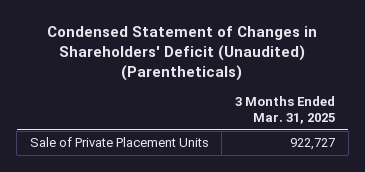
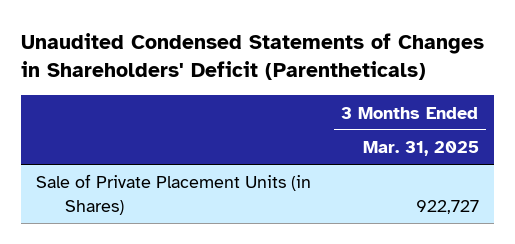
[47,25,318,81] Condensed Statement of Changes in Shareholders' Deficit (Unaudited) (Parentheticals) -> [21,33,485,81] Unaudited Condensed Statements of Changes in Shareholders' Deficit (Parentheticals)
[29,137,209,148] Sale of Private Placement Units -> [36,174,312,215] Sale of Private Placement Units (in Shares)

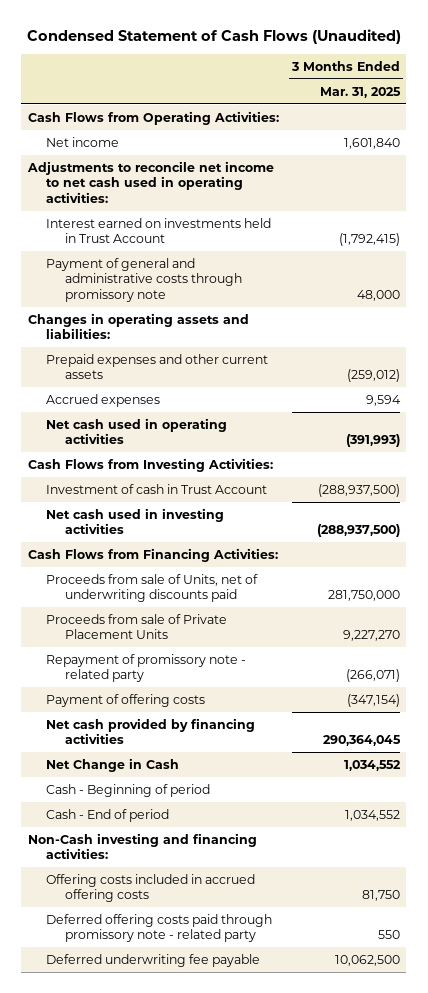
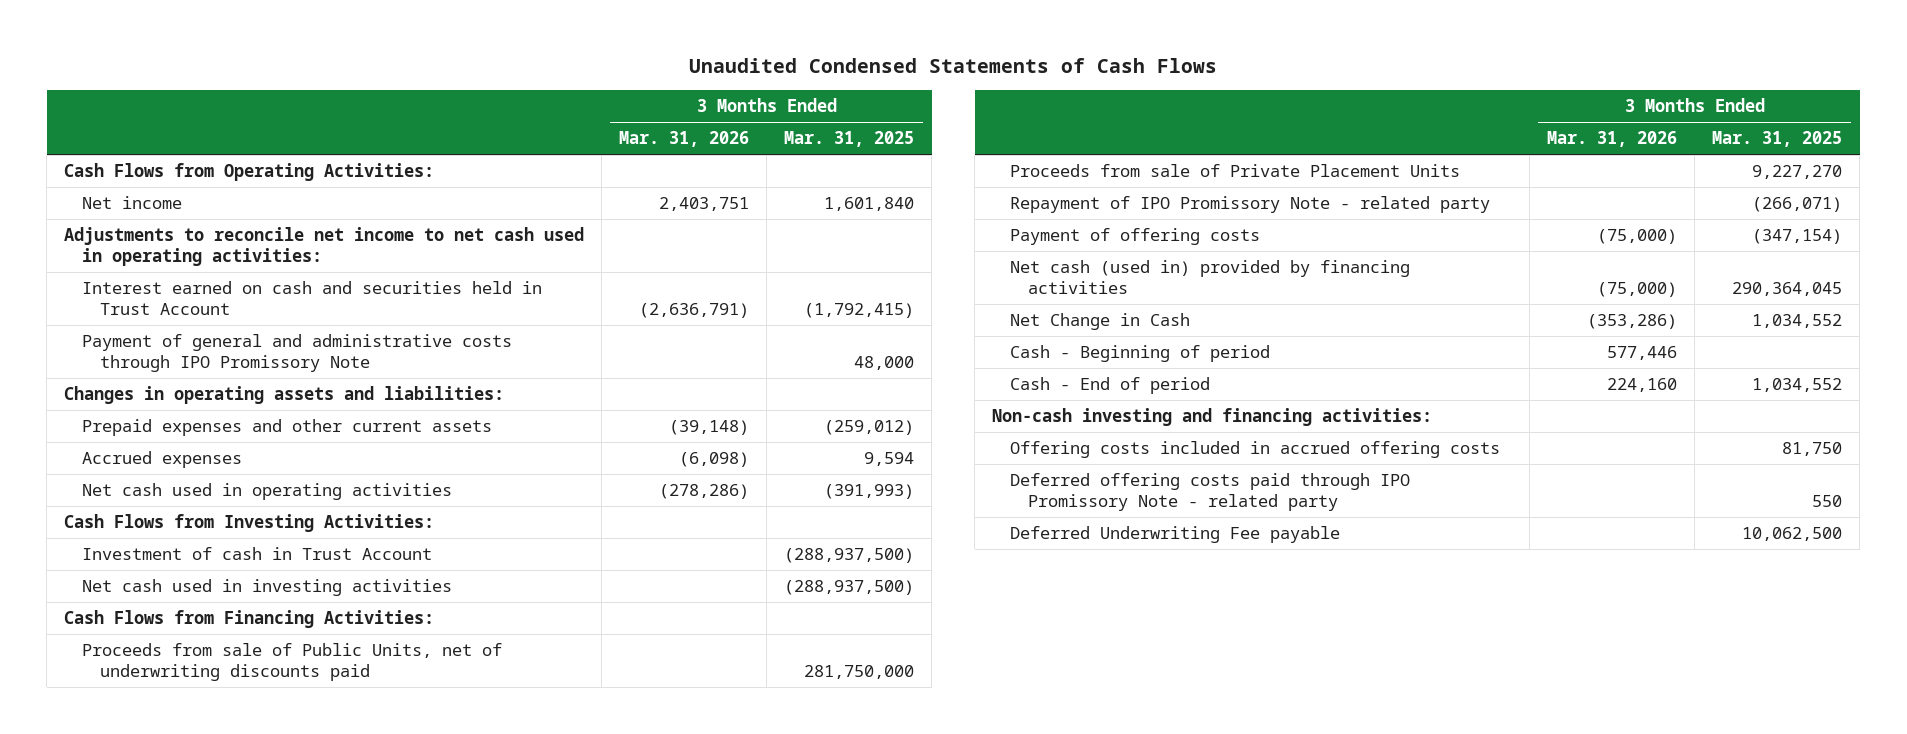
[26,28,401,44] Condensed Statement of Cash Flows (Unaudited) -> [689,57,1218,73] Unaudited Condensed Statements of Cash Flows
none -> [619,131,750,148] Mar. 31, 2026
[46,217,272,244] Interest earned on investments held in Trust Account -> [82,281,543,316] Interest earned on cash and securities held in Trust Account
[46,257,243,302] Payment of general and administrative costs through promissory note -> [82,334,513,373] Payment of general and administrative costs through IPO Promissory Note
[46,573,259,603] Proceeds from sale of Units, net of underwriting discounts paid -> [82,643,503,682] Proceeds from sale of Public Units, net of underwriting discounts paid
[46,653,247,683] Repayment of promissory note - related party -> [1010,196,1491,214] Repayment of IPO Promissory Note - related party
[46,717,256,745] Net cash provided by financing activities -> [1010,260,1411,295] Net cash (used in) provided by financing activities
[27,832,257,860] Non-Cash investing and financing activities: -> [992,408,1433,427] Non-cash investing and financing activities:
[46,913,273,943] Deferred offering costs paid through promissory note - related party -> [1010,473,1411,512] Deferred offering costs paid through IPO Promissory Note - related party
[46,953,261,967] Deferred underwriting fee payable -> [1010,526,1341,544] Deferred Underwriting Fee payable

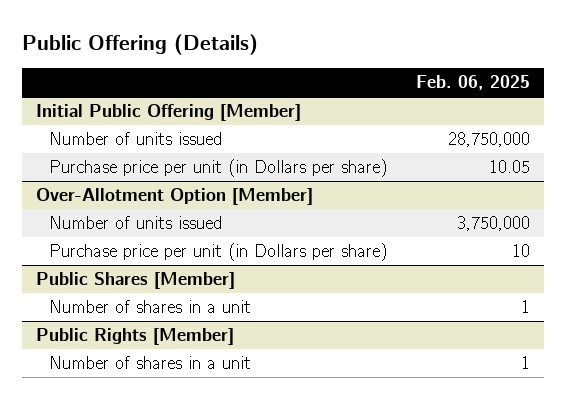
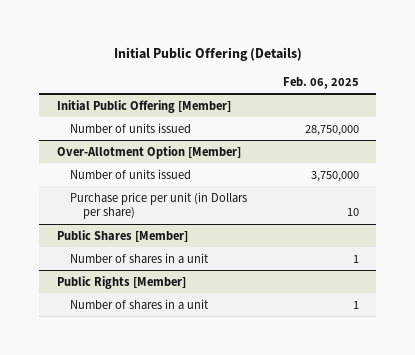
[22,33,259,55] Public Offering (Details) -> [113,46,302,61] Initial Public Offering (Details)
[49,159,388,178] Purchase price per unit (in Dollars per share) -> none

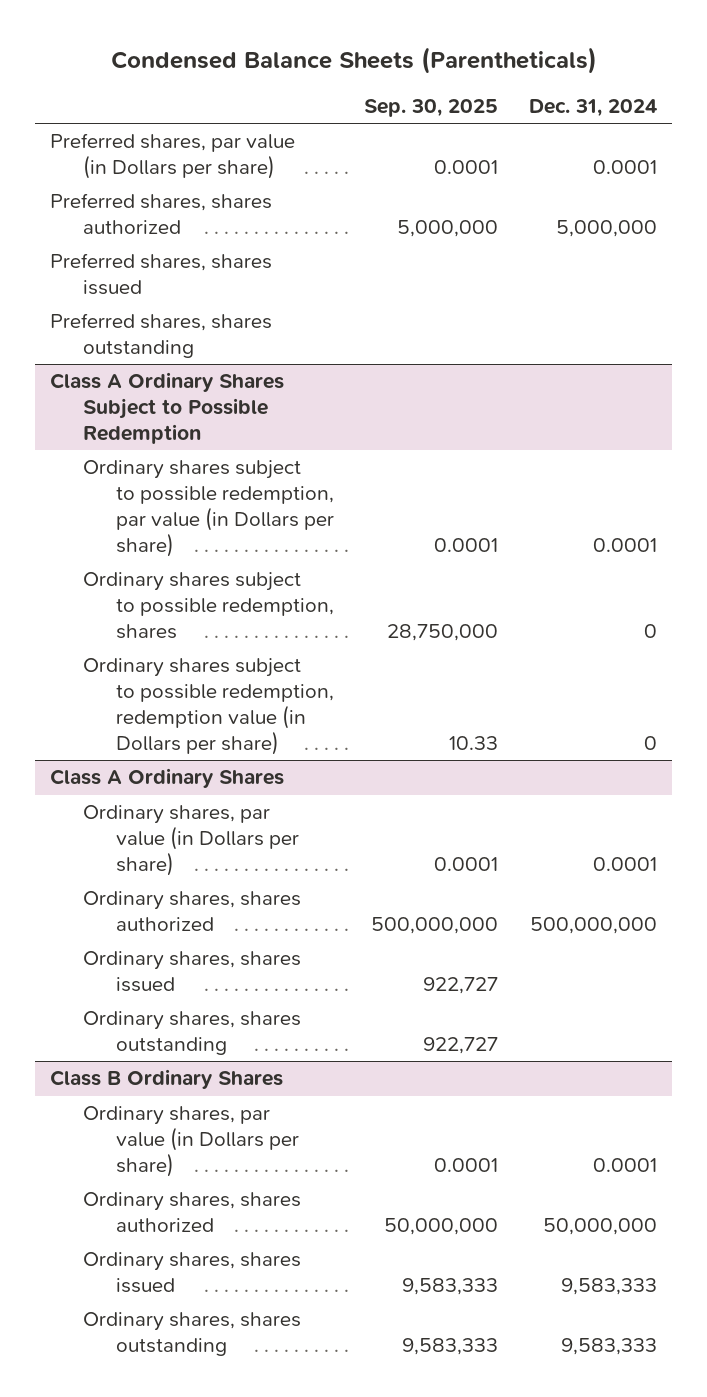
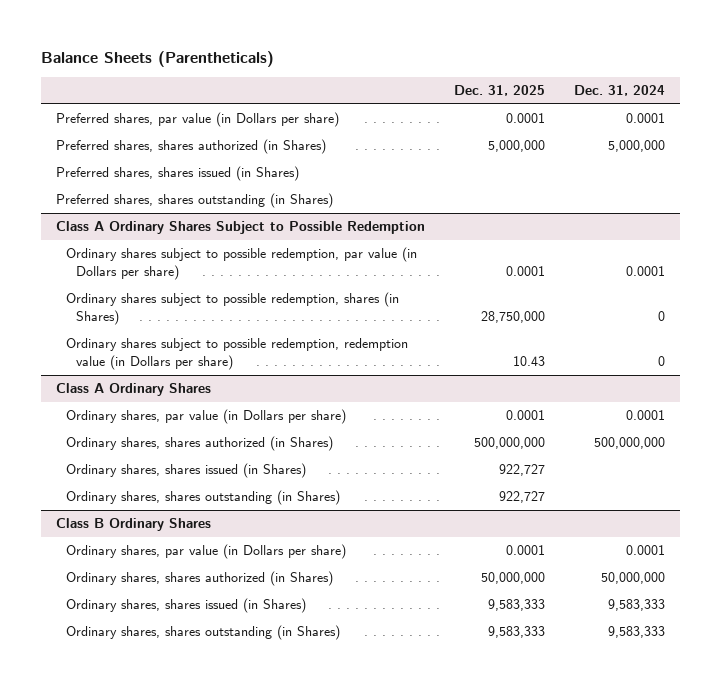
[110,46,597,74] Condensed Balance Sheets (Parentheticals) -> [41,50,275,67] Balance Sheets (Parentheticals)
[364,99,499,118] Sep. 30, 2025 -> none
none -> [454,85,546,97] Dec. 31, 2025
[50,193,273,235] Preferred shares, shares authorized -> [55,139,326,155] Preferred shares, shares authorized (in Shares)
[50,253,273,296] Preferred shares, shares issued -> [55,166,299,182] Preferred shares, shares issued (in Shares)
[50,313,273,359] Preferred shares, shares outstanding -> [55,193,333,209] Preferred shares, shares outstanding (in Shares)
[83,572,334,640] Ordinary shares subject to possible redemption, shares -> [65,292,399,325] Ordinary shares subject to possible redemption, shares (in Shares)
[83,891,302,932] Ordinary shares, shares authorized -> [65,436,333,452] Ordinary shares, shares authorized (in Shares)
[83,951,302,993] Ordinary shares, shares issued -> [65,463,306,479] Ordinary shares, shares issued (in Shares)
[83,1011,302,1056] Ordinary shares, shares outstanding -> [65,490,340,506] Ordinary shares, shares outstanding (in Shares)
[83,1192,302,1233] Ordinary shares, shares authorized -> [65,571,333,587] Ordinary shares, shares authorized (in Shares)
[83,1252,302,1294] Ordinary shares, shares issued -> [65,598,306,614] Ordinary shares, shares issued (in Shares)
[83,1312,302,1357] Ordinary shares, shares outstanding -> [65,625,340,641] Ordinary shares, shares outstanding (in Shares)

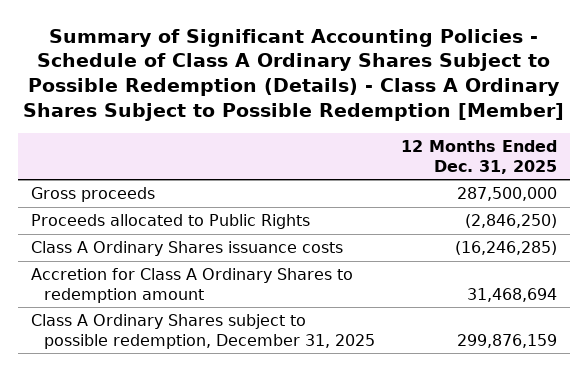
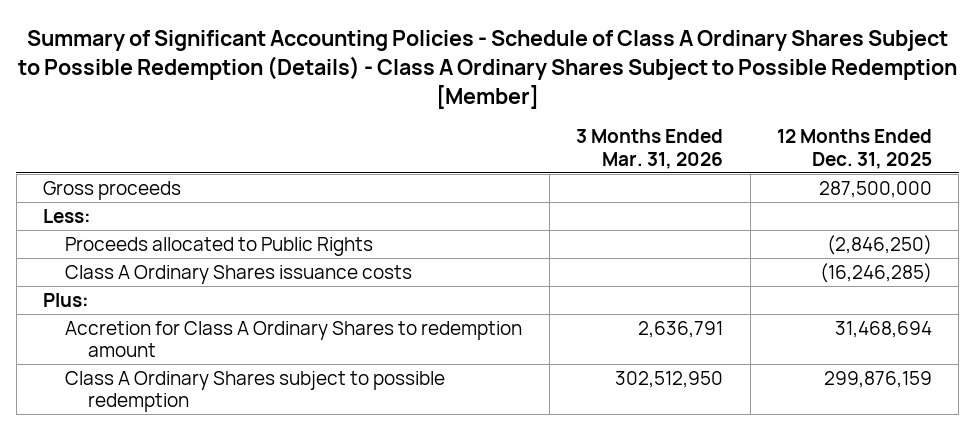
none -> [576,129,724,169] 3 Months Ended Mar. 31, 2026
none -> [43,208,92,223] Less:
none -> [43,292,90,307] Plus:
[30,314,376,349] Class A Ordinary Shares subject to possible redemption, December 31, 2025 -> [65,370,446,413] Class A Ordinary Shares subject to possible redemption

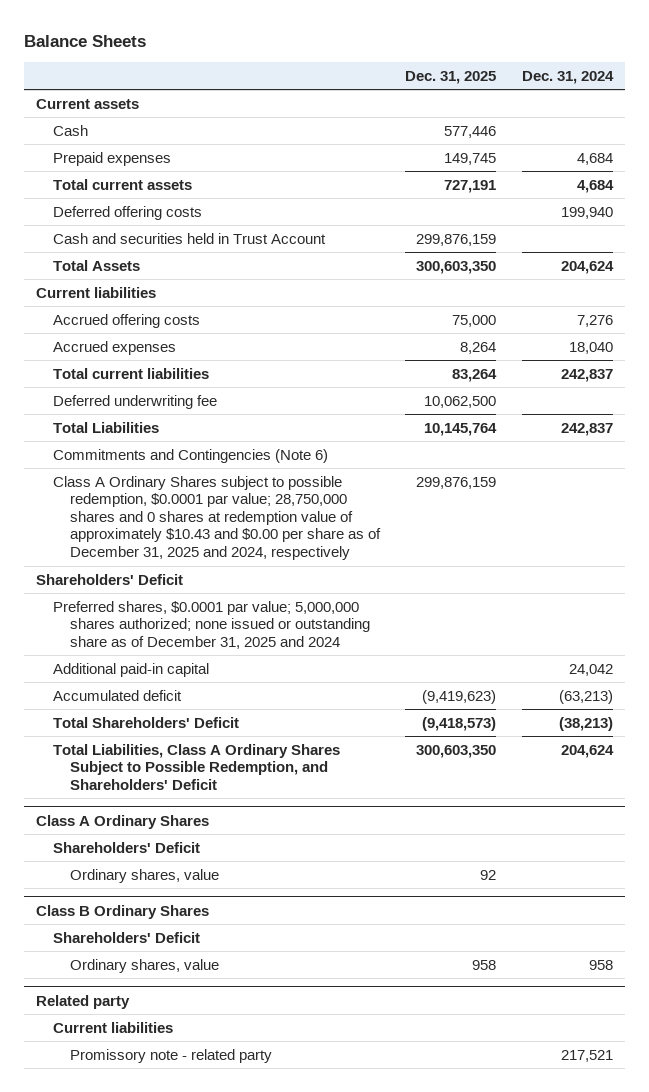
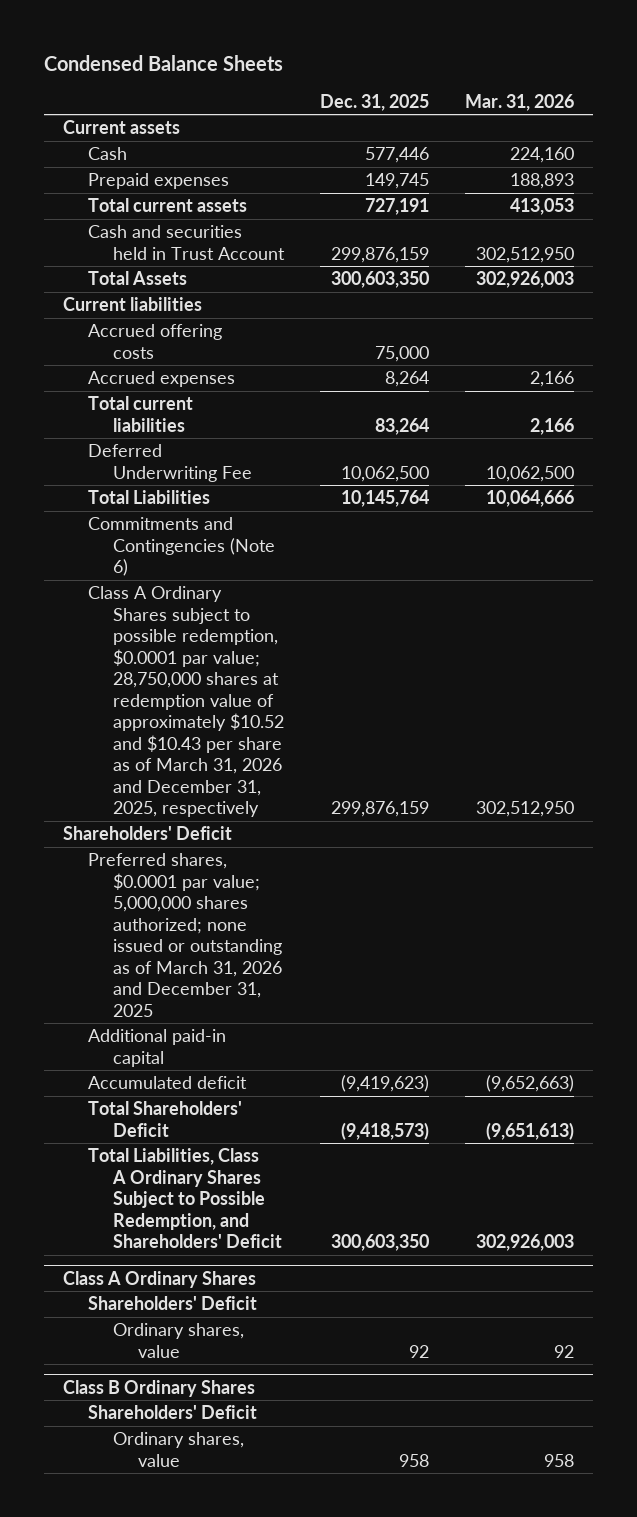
[23,34,146,47] Balance Sheets -> [44,55,284,72] Condensed Balance Sheets
[521,70,614,84] Dec. 31, 2024 -> none
none -> [465,93,575,111] Mar. 31, 2026
[53,205,203,220] Deferred offering costs -> none
[53,394,218,409] Deferred underwriting fee -> [87,444,252,482] Deferred Underwriting Fee
[53,475,382,561] Class A Ordinary Shares subject to possible redemption, $0.0001 par value; 28,750,000 shares and 0 shares at redemption value of approximately $10.43 and $0.00 per share as of December 31, 2025 and 2024, respectively -> [87,586,284,818] Class A Ordinary Shares subject to possible redemption, $0.0001 par value; 28,750,000 shares at redemption value of approximately $10.52 and $10.43 per share as of March 31, 2026 and December 31, 2025, respectively
[53,600,371,649] Preferred shares, $0.0001 par value; 5,000,000 shares authorized; none issued or outstanding share as of December 31, 2025 and 2024 -> [87,853,282,1017] Preferred shares, $0.0001 par value; 5,000,000 shares authorized; none issued or outstanding as of March 31, 2026 and December 31, 2025
[36,994,131,1009] Related party -> none
[53,1021,174,1033] Current liabilities -> none
[70,1048,273,1063] Promissory note - related party -> none

